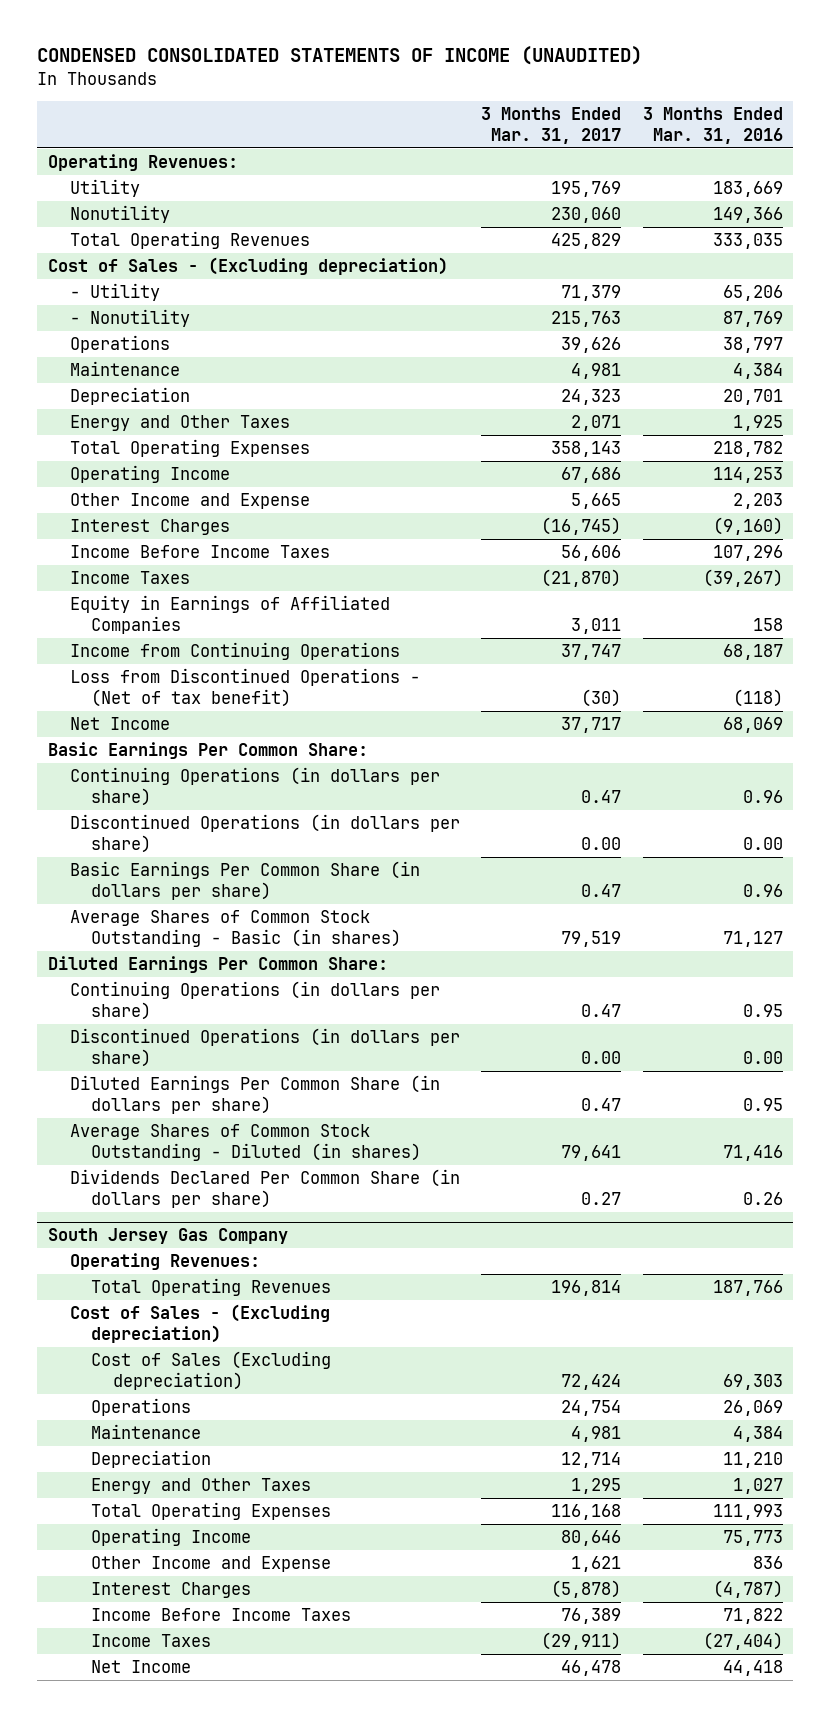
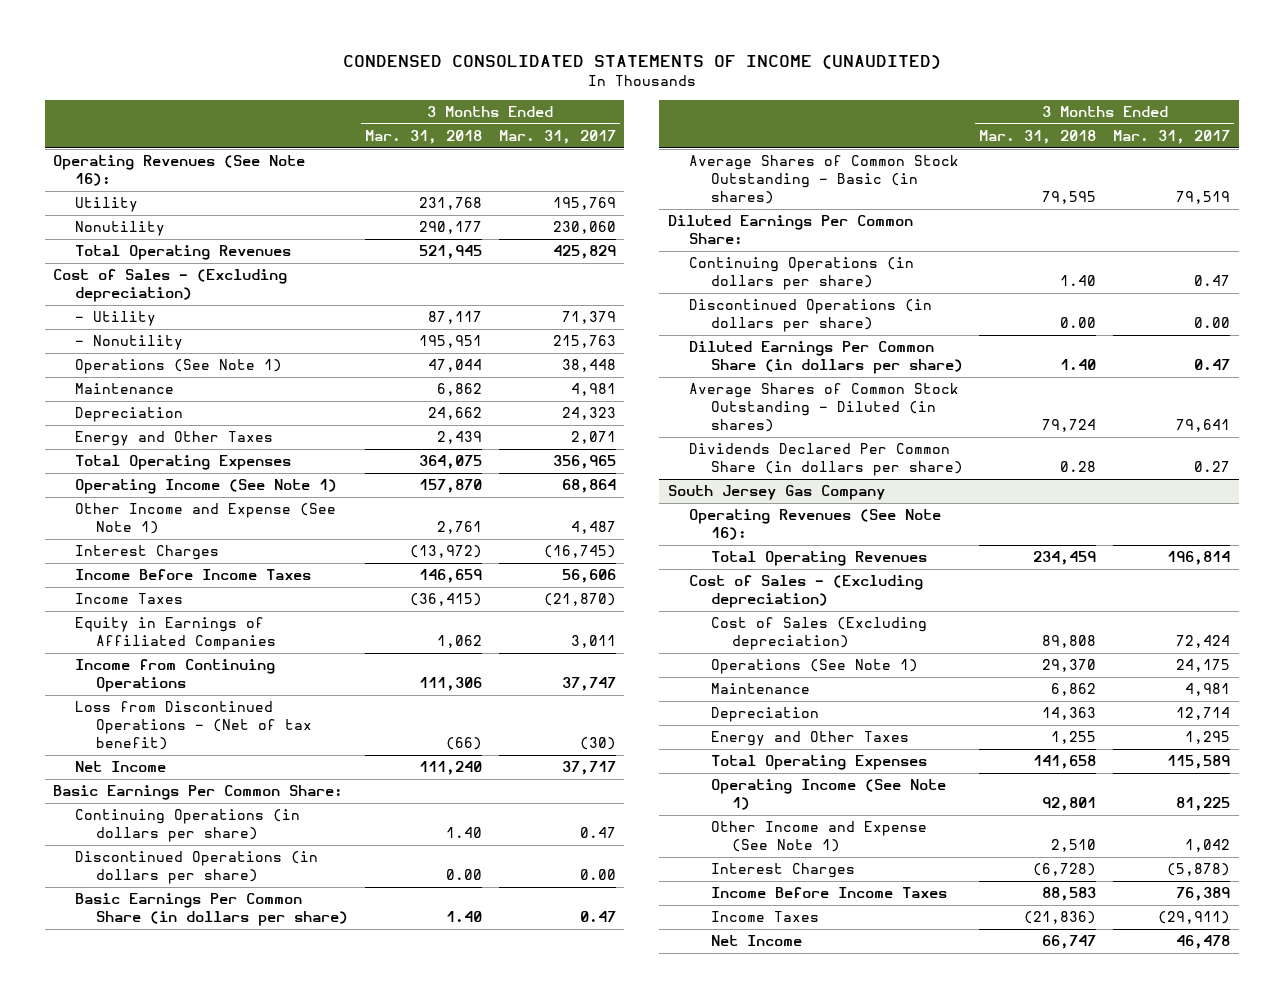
[642,107,783,144] 3 Months Ended Mar. 31, 2016 -> none
none -> [365,130,483,145] Mar. 31, 2018
[47,154,238,172] Operating Revenues: -> [53,155,306,187] Operating Revenues (See Note 16):
[69,335,170,354] Operations -> [74,359,282,375] Operations (See Note 1)
[561,337,622,354] 39,626 -> [561,359,616,373] 38,448
[551,441,622,458] 358,143 -> [552,455,616,470] 356,965
[69,465,230,484] Operating Income -> [74,479,337,495] Operating Income (See Note 1)
[561,467,622,484] 67,686 -> [561,479,616,494] 68,864
[69,493,310,510] Other Income and Expense -> [74,503,336,535] Other Income and Expense (See Note 1)
[571,493,622,510] 5,665 -> [570,521,616,535] 4,487
[69,1253,260,1271] Operating Revenues: -> [689,509,942,541] Operating Revenues (See Note 16):
[91,1398,192,1417] Operations -> [710,659,918,675] Operations (See Note 1)
[561,1400,622,1417] 24,754 -> [1176,659,1231,673] 24,175
[551,1504,622,1521] 116,168 -> [1167,755,1231,770] 115,589
[91,1528,252,1547] Operating Income -> [710,779,946,811] Operating Income (See Note 1)
[561,1530,622,1547] 80,646 -> [1176,797,1231,812] 81,225
[91,1556,332,1573] Other Income and Expense -> [710,821,927,853] Other Income and Expense (See Note 1)
[571,1556,622,1573] 1,621 -> [1185,839,1231,853] 1,042

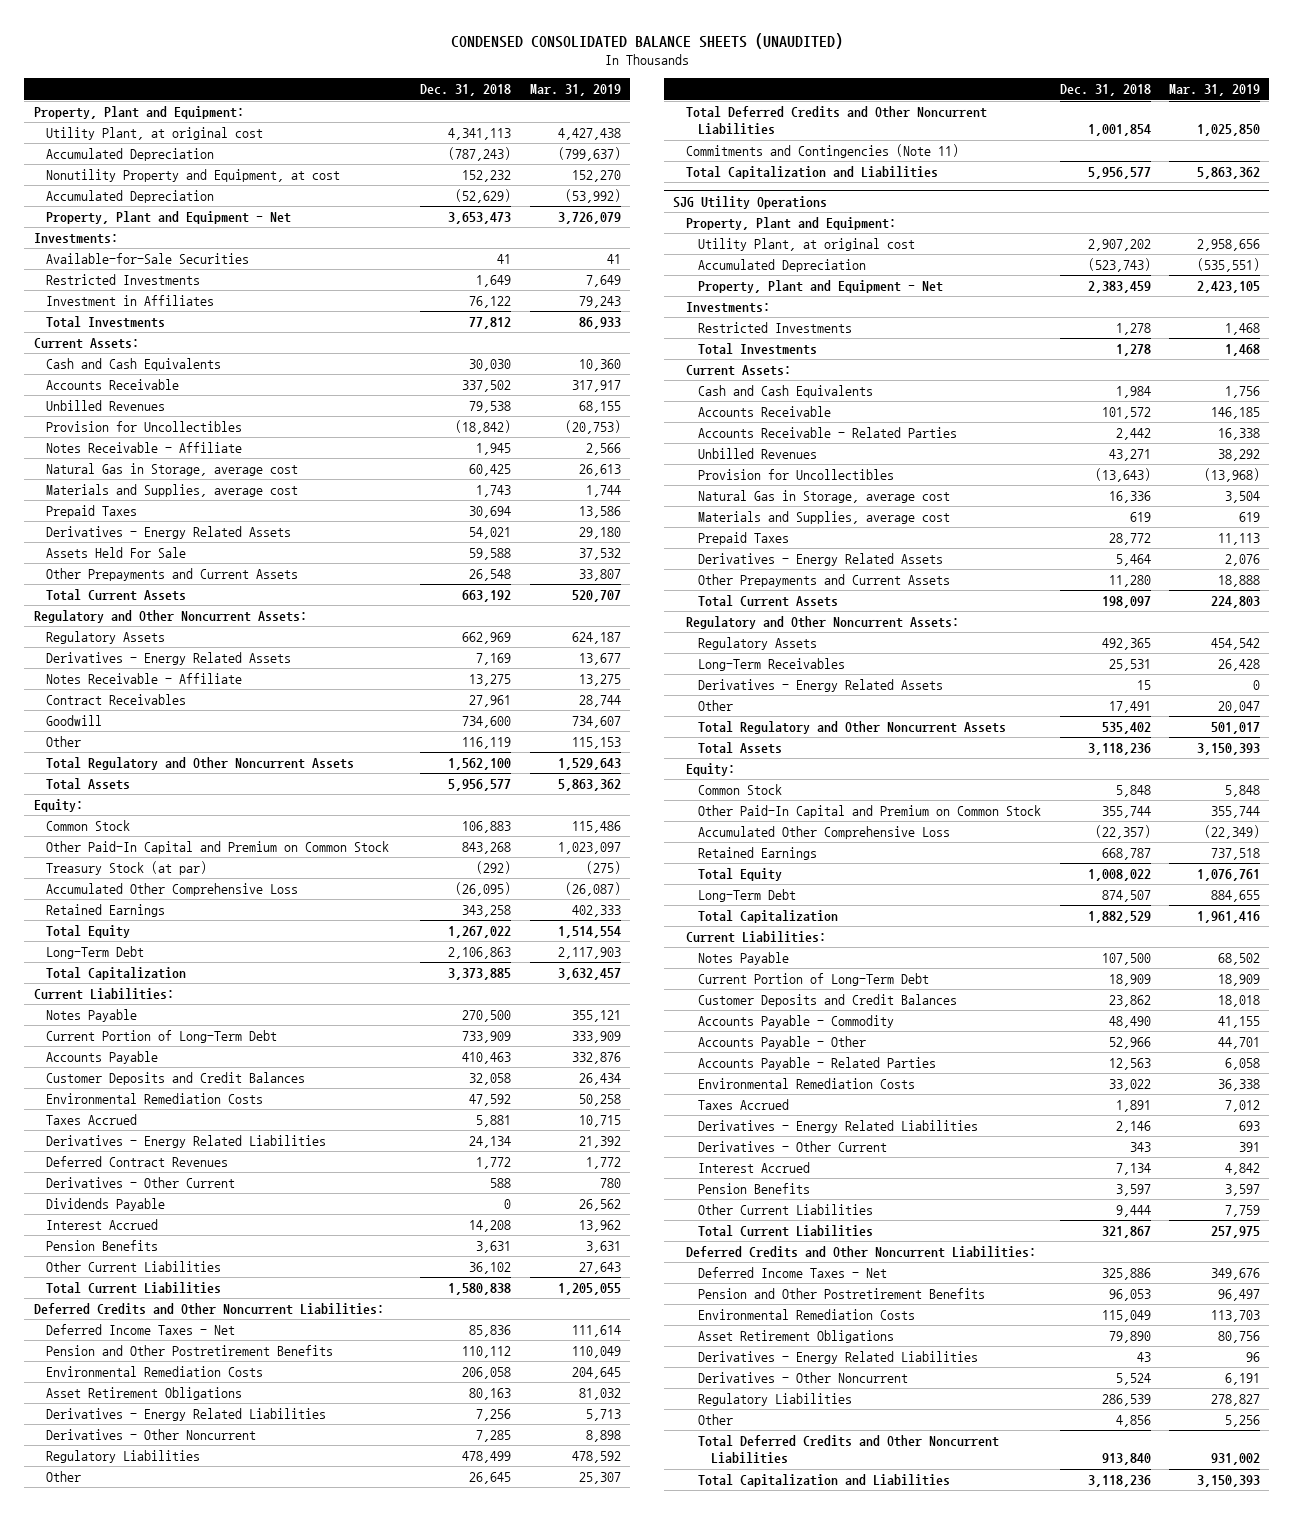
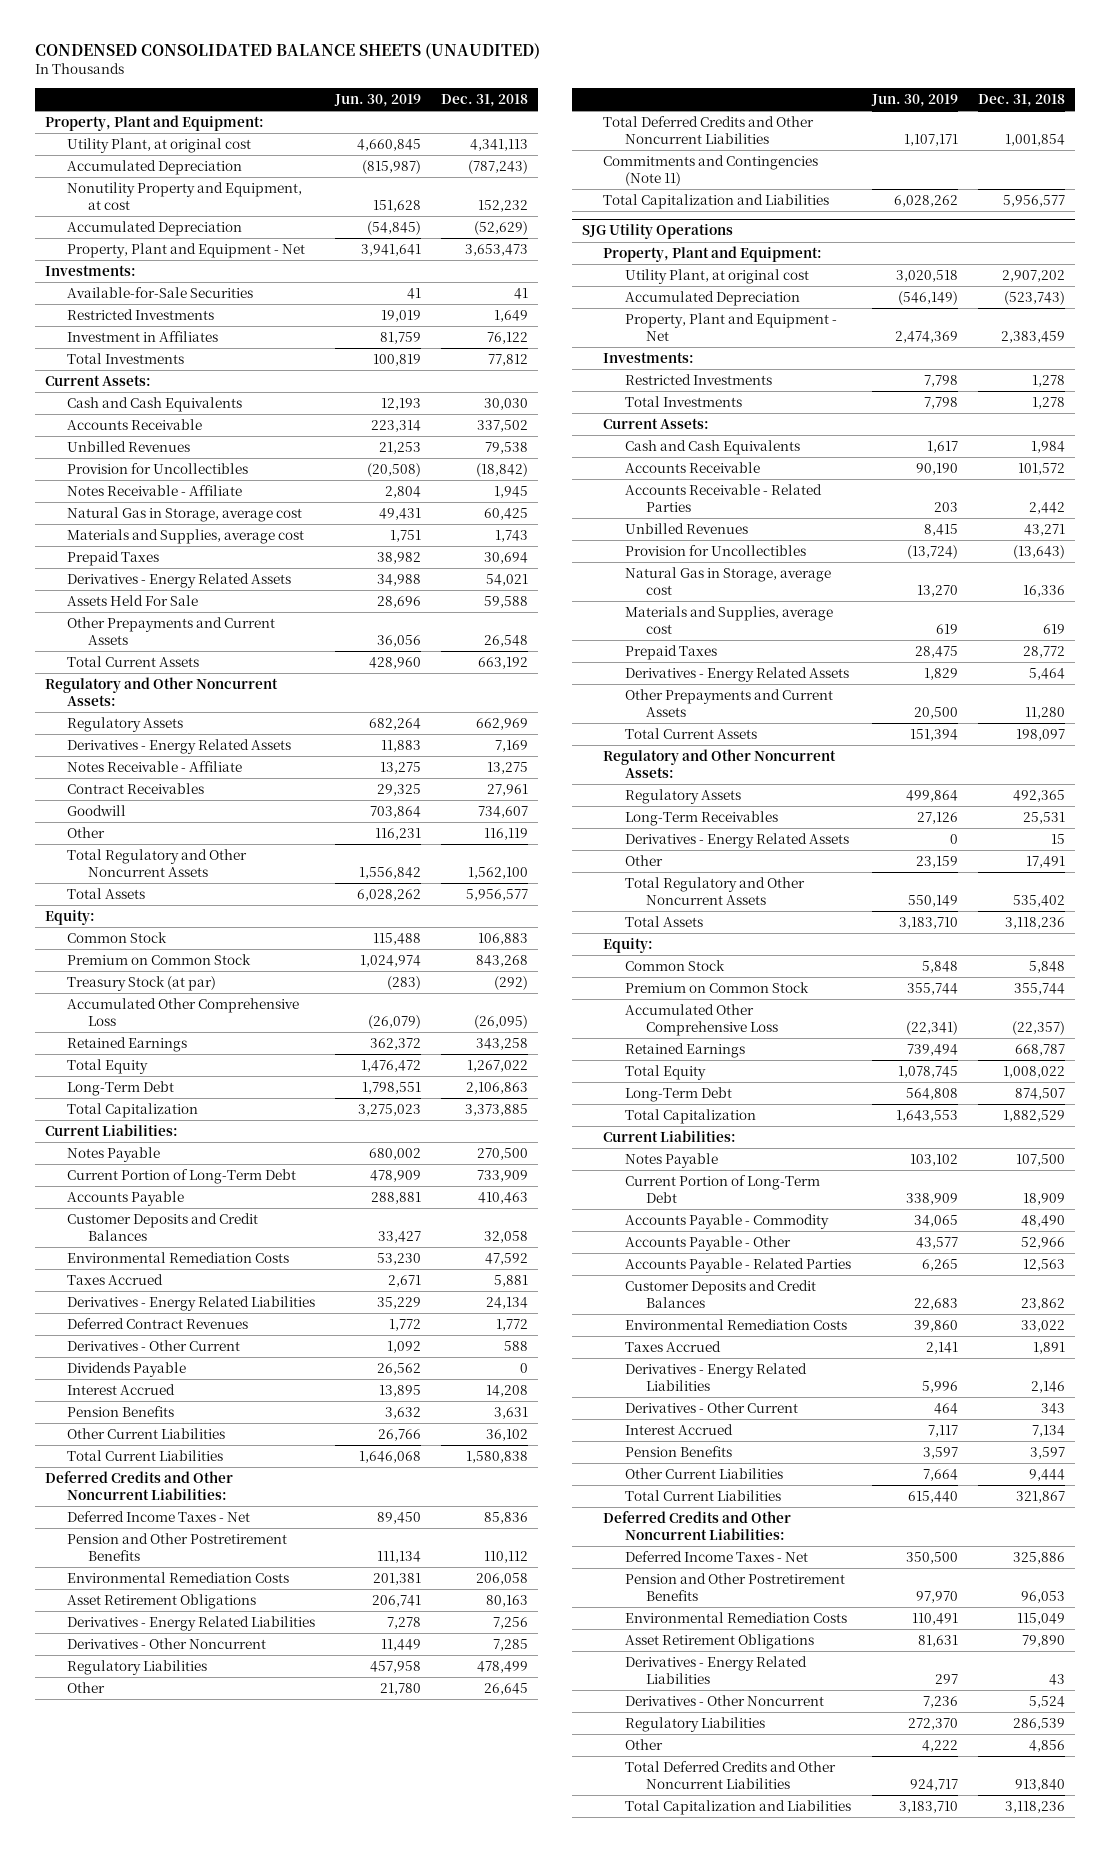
[529,84,621,97] Mar. 31, 2019 -> none
none -> [334,93,422,107] Jun. 30, 2019
[462,716,512,729] 734,600 -> [478,806,529,819] 734,607
[46,841,390,855] Other Paid-In Capital and Premium on Common Stock -> [66,954,251,966] Premium on Common Stock
[698,805,1042,819] Other Paid-In Capital and Premium on Common Stock -> [624,982,809,994] Premium on Common Stock
[698,994,958,1008] Customer Deposits and Credit Balances -> [624,1280,816,1308] Customer Deposits and Credit Balances

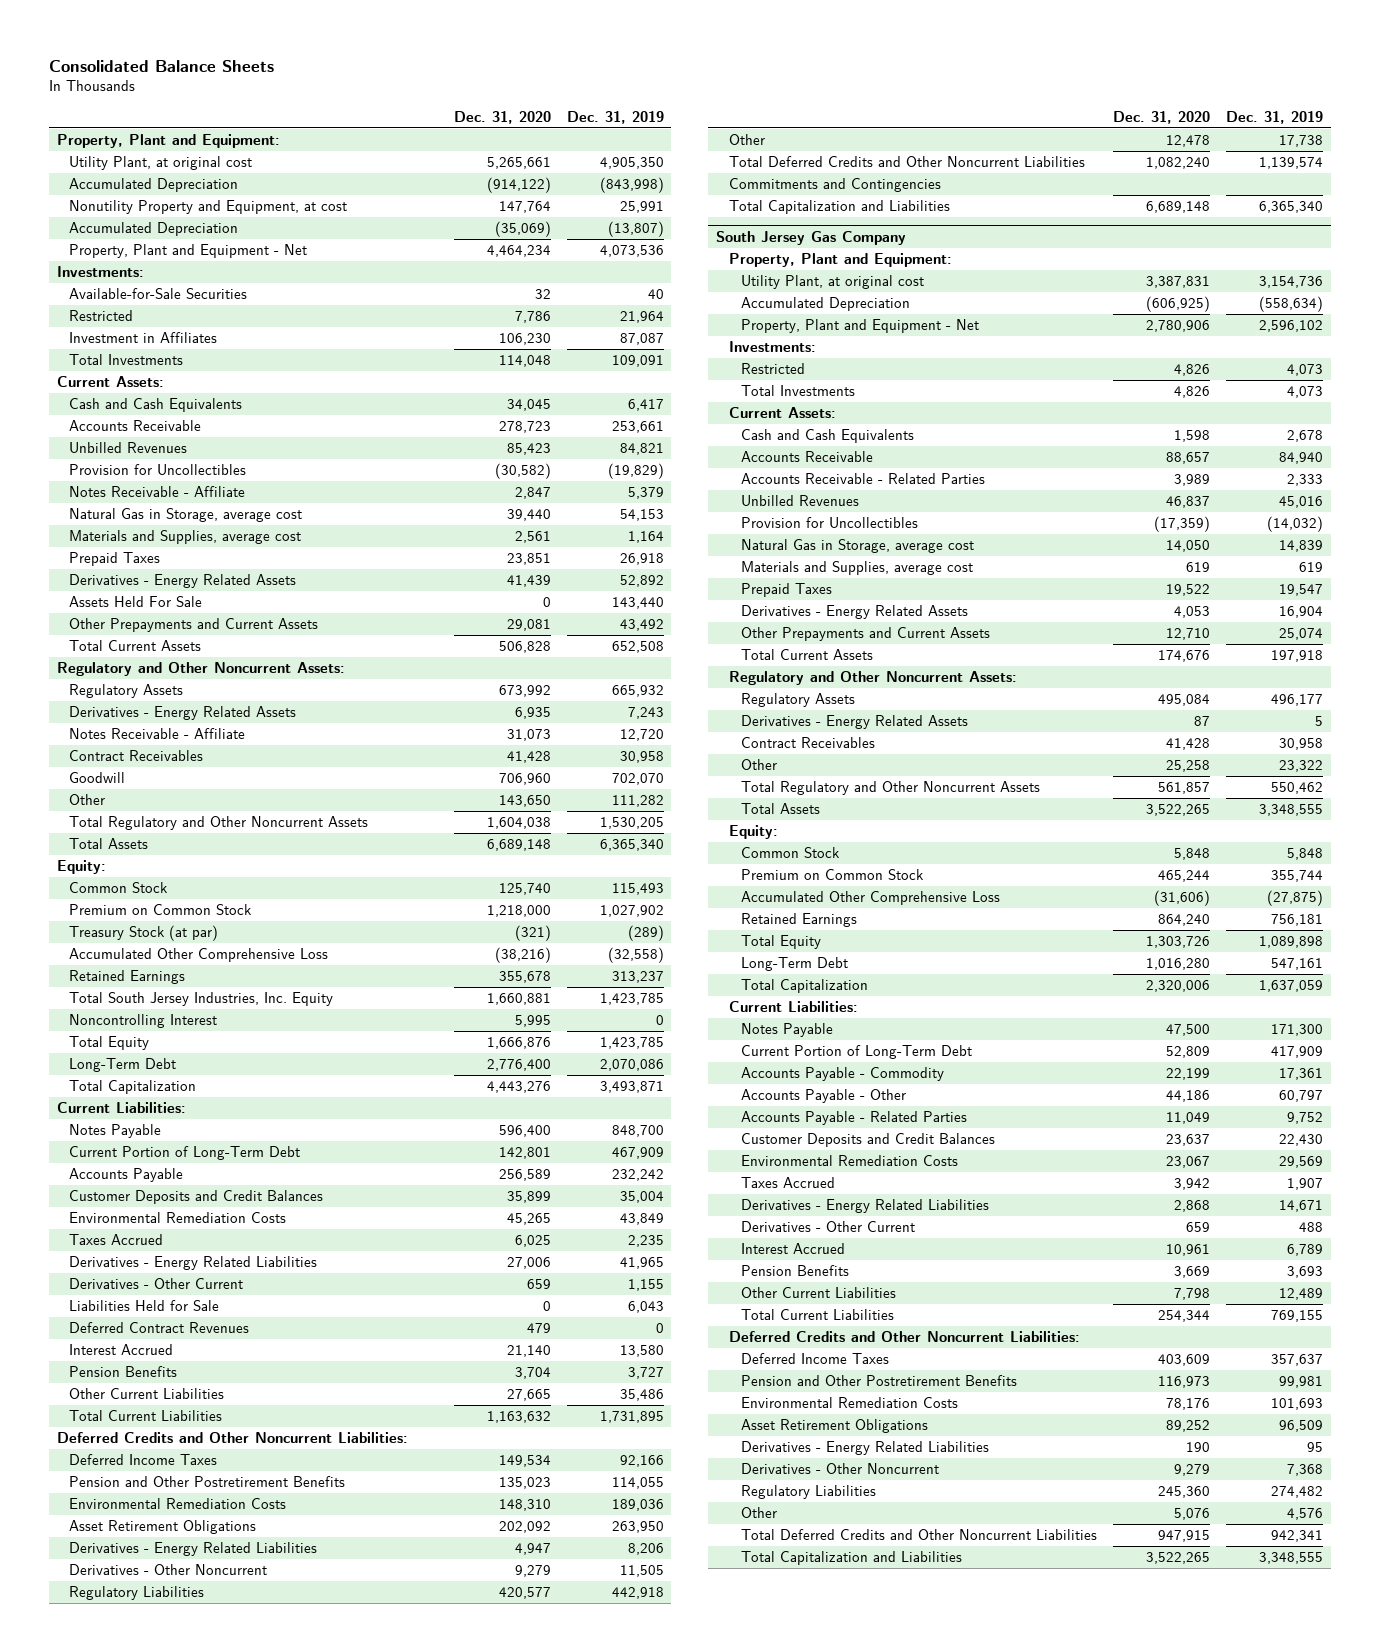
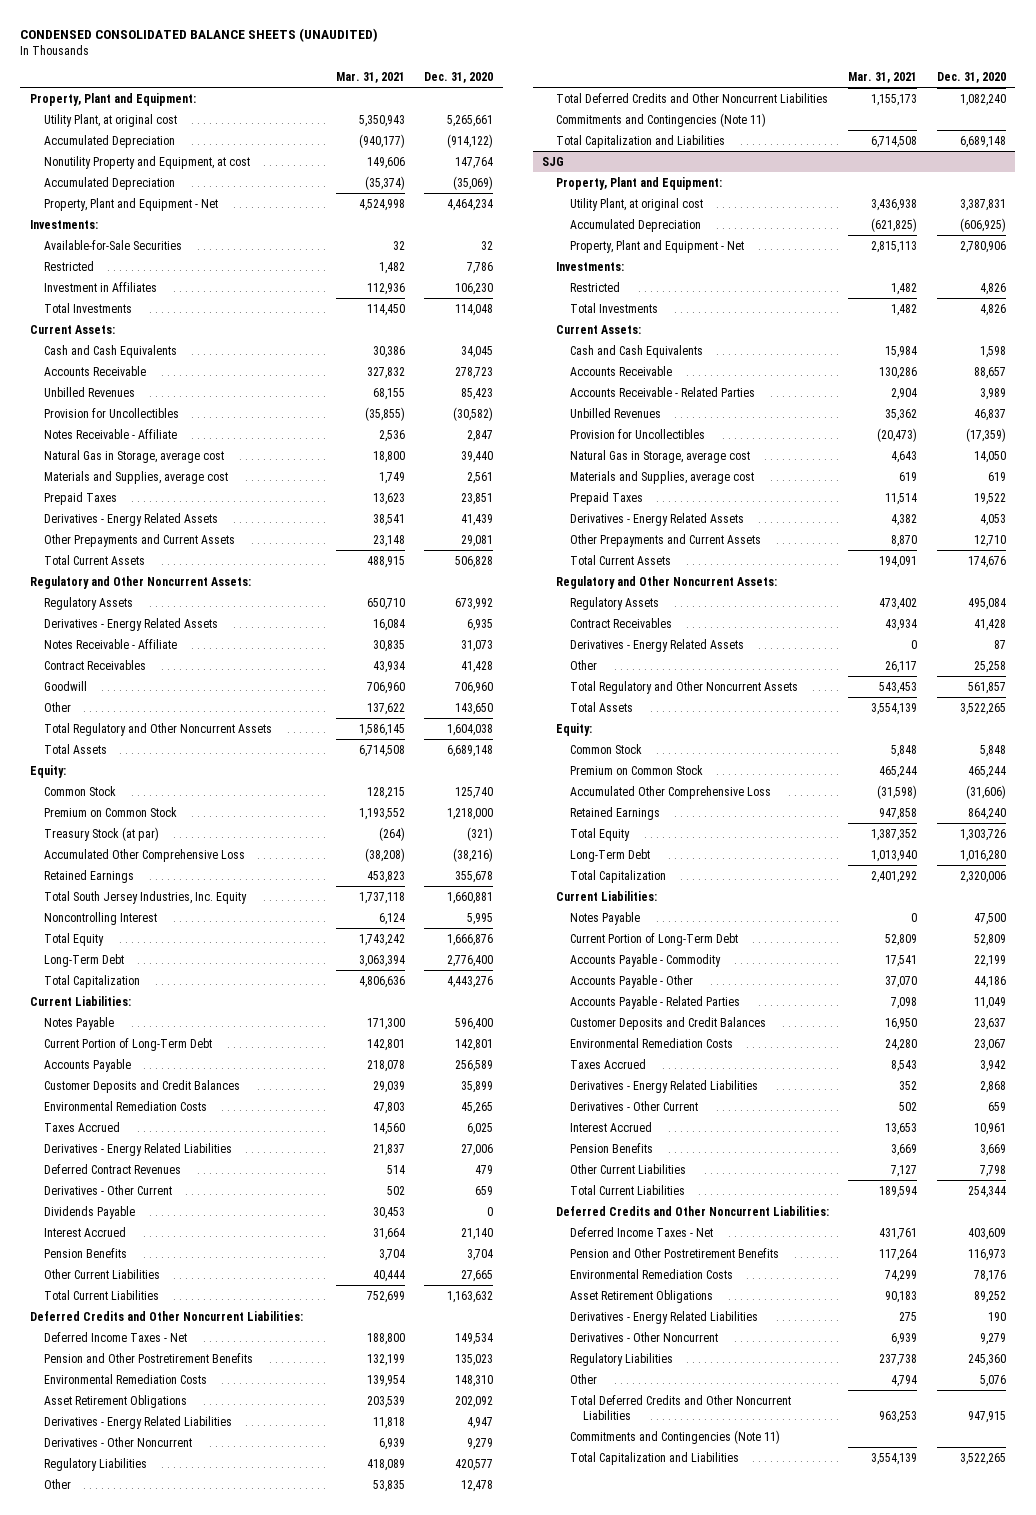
[48,59,274,72] Consolidated Balance Sheets -> [20,27,379,42] CONDENSED CONSOLIDATED BALANCE SHEETS (UNAUDITED)
[566,110,664,124] Dec. 31, 2019 -> none
none -> [336,72,406,84] Mar. 31, 2021
[69,595,203,607] Assets Held For Sale -> none
[69,1299,220,1311] Liabilities Held for Sale -> none
[69,1277,244,1289] Derivatives - Other Current -> [43,1184,172,1195] Derivatives - Other Current
none -> [43,1205,135,1219] Dividends Payable
[69,1453,218,1465] Deferred Income Taxes -> [43,1331,187,1342] Deferred Income Taxes - Net
[728,177,941,192] Commitments and Contingencies -> [556,112,767,127] Commitments and Contingencies (Note 11)
[715,230,906,245] South Jersey Gas Company -> [542,156,565,166] SJG
[741,714,969,729] Derivatives - Energy Related Assets -> none
none -> [569,638,744,652] Derivatives - Energy Related Assets
[741,1352,890,1364] Deferred Income Taxes -> [569,1226,713,1237] Deferred Income Taxes - Net
none -> [569,1429,780,1444] Commitments and Contingencies (Note 11)

